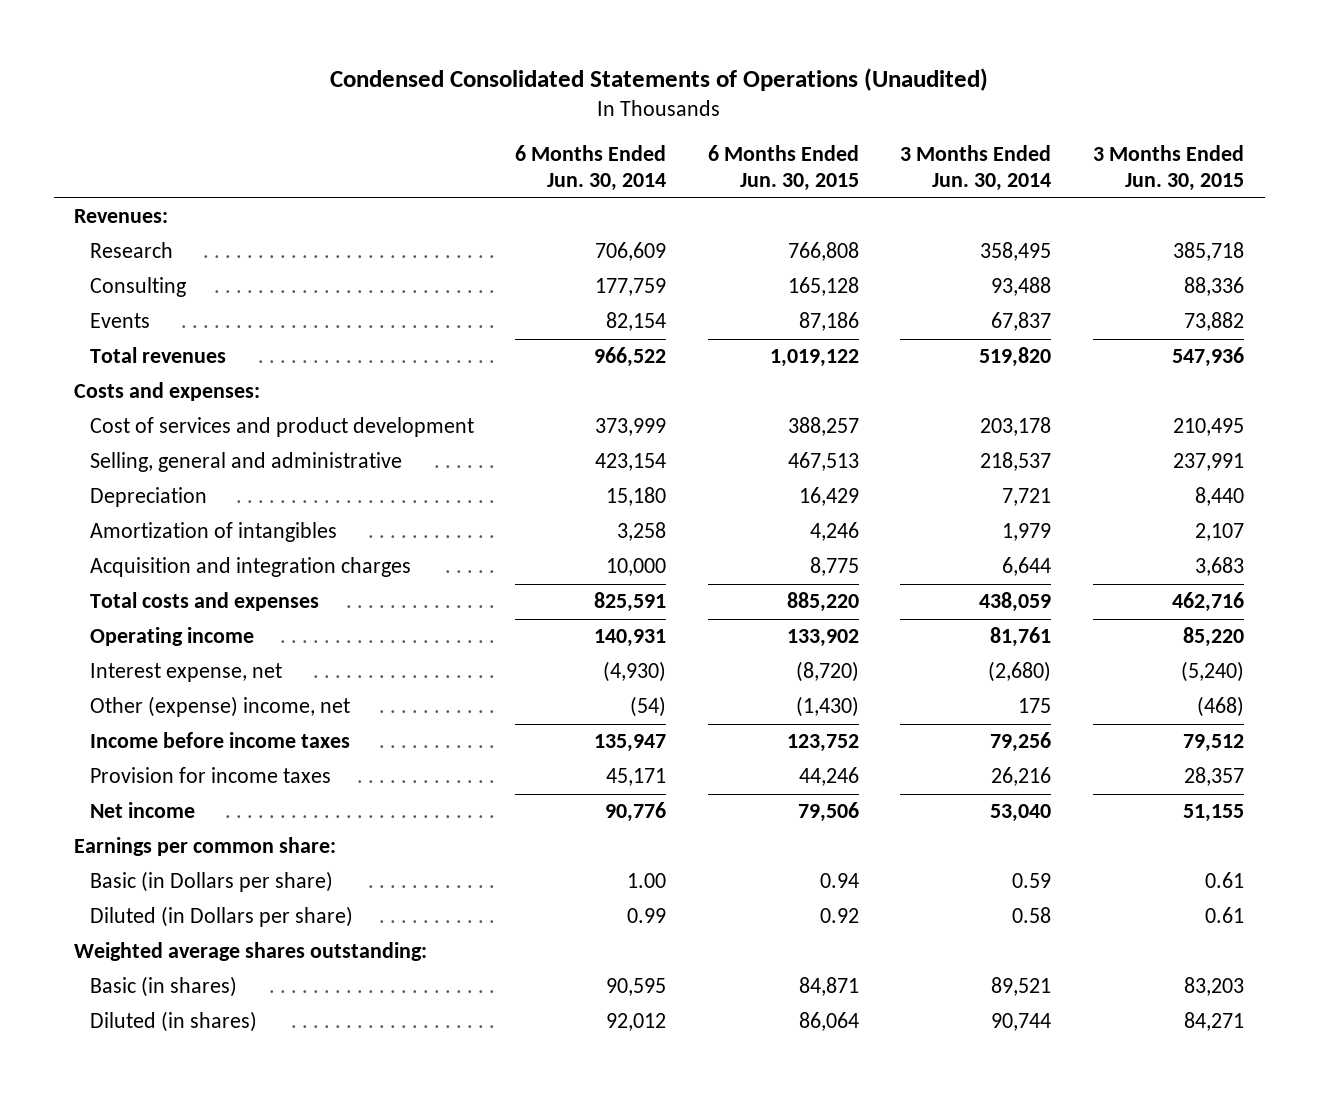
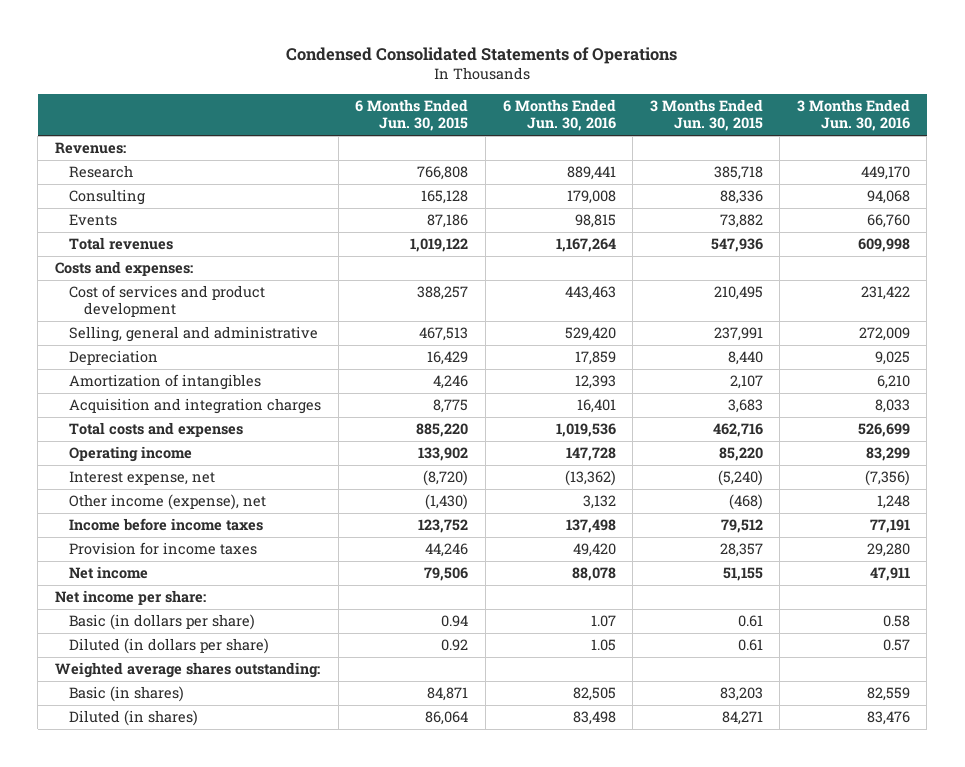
[330,67,989,91] Condensed Consolidated Statements of Operations (Unaudited) -> [286,46,678,64] Condensed Consolidated Statements of Operations
[515,145,667,192] 6 Months Ended Jun. 30, 2014 -> none
[900,145,1052,192] 3 Months Ended Jun. 30, 2014 -> none
none -> [502,99,616,132] 6 Months Ended Jun. 30, 2016
none -> [796,99,910,132] 3 Months Ended Jun. 30, 2016
[89,696,350,718] Other (expense) income, net -> [69,494,267,511] Other income (expense), net
[74,837,337,857] Earnings per common share: -> [54,590,206,606] Net income per share:
[89,871,333,893] Basic (in Dollars per share) -> [69,614,256,631] Basic (in dollars per share)
[89,906,353,928] Diluted (in Dollars per share) -> [69,638,270,655] Diluted (in dollars per share)

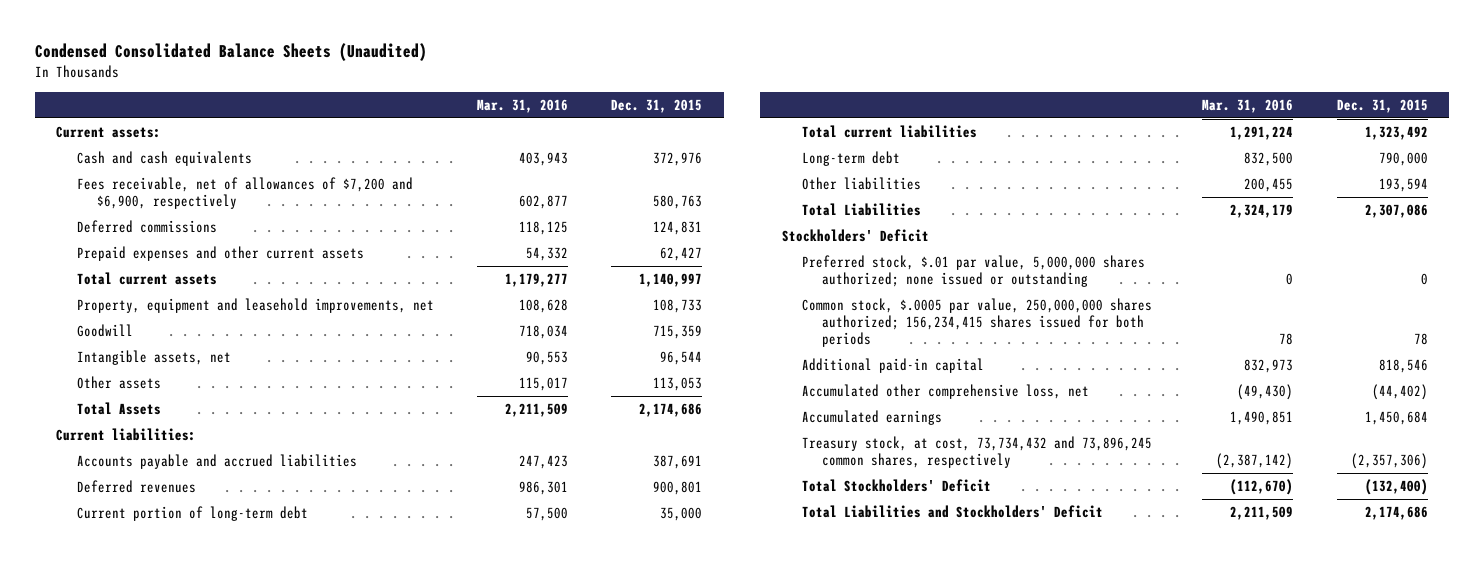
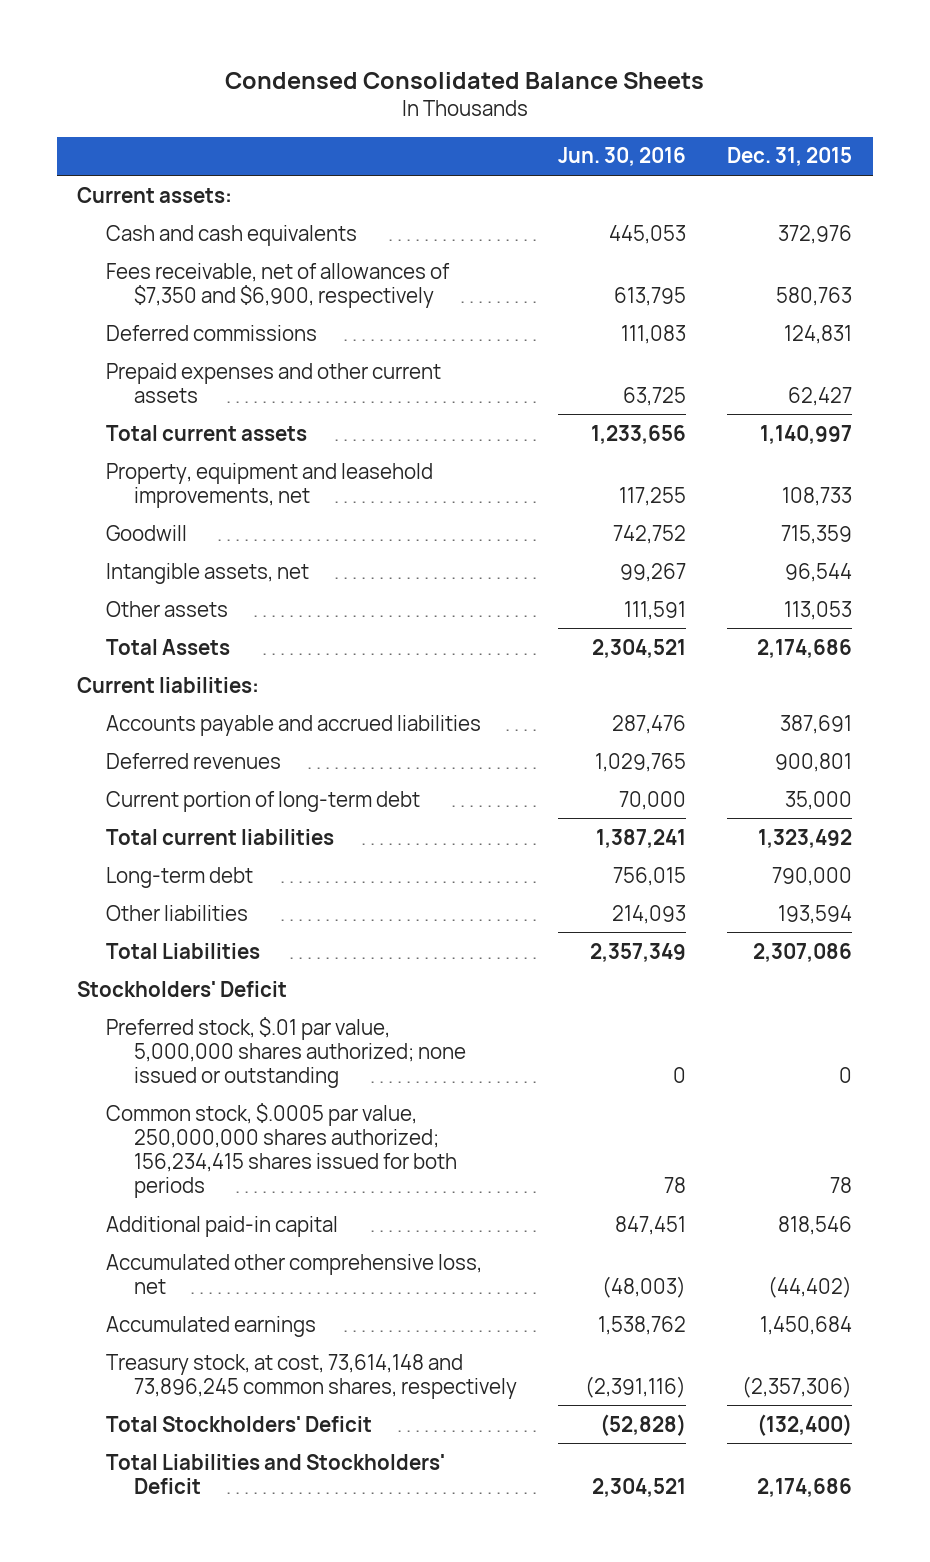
[34,43,427,62] Condensed Consolidated Balance Sheets (Unaudited) -> [224,71,704,89] Condensed Consolidated Balance Sheets
[476,98,568,113] Mar. 31, 2016 -> none
none -> [557,147,686,167] Jun. 30, 2016
[76,177,413,209] Fees receivable, net of allowances of $7,200 and $6,900, respectively -> [105,262,450,308] Fees receivable, net of allowances of $7,350 and $6,900, respectively
[802,436,1153,468] Treasury stock, at cost, 73,734,432 and 73,896,245 common shares, respectively -> [105,1353,517,1399] Treasury stock, at cost, 73,614,148 and 73,896,245 common shares, respectively

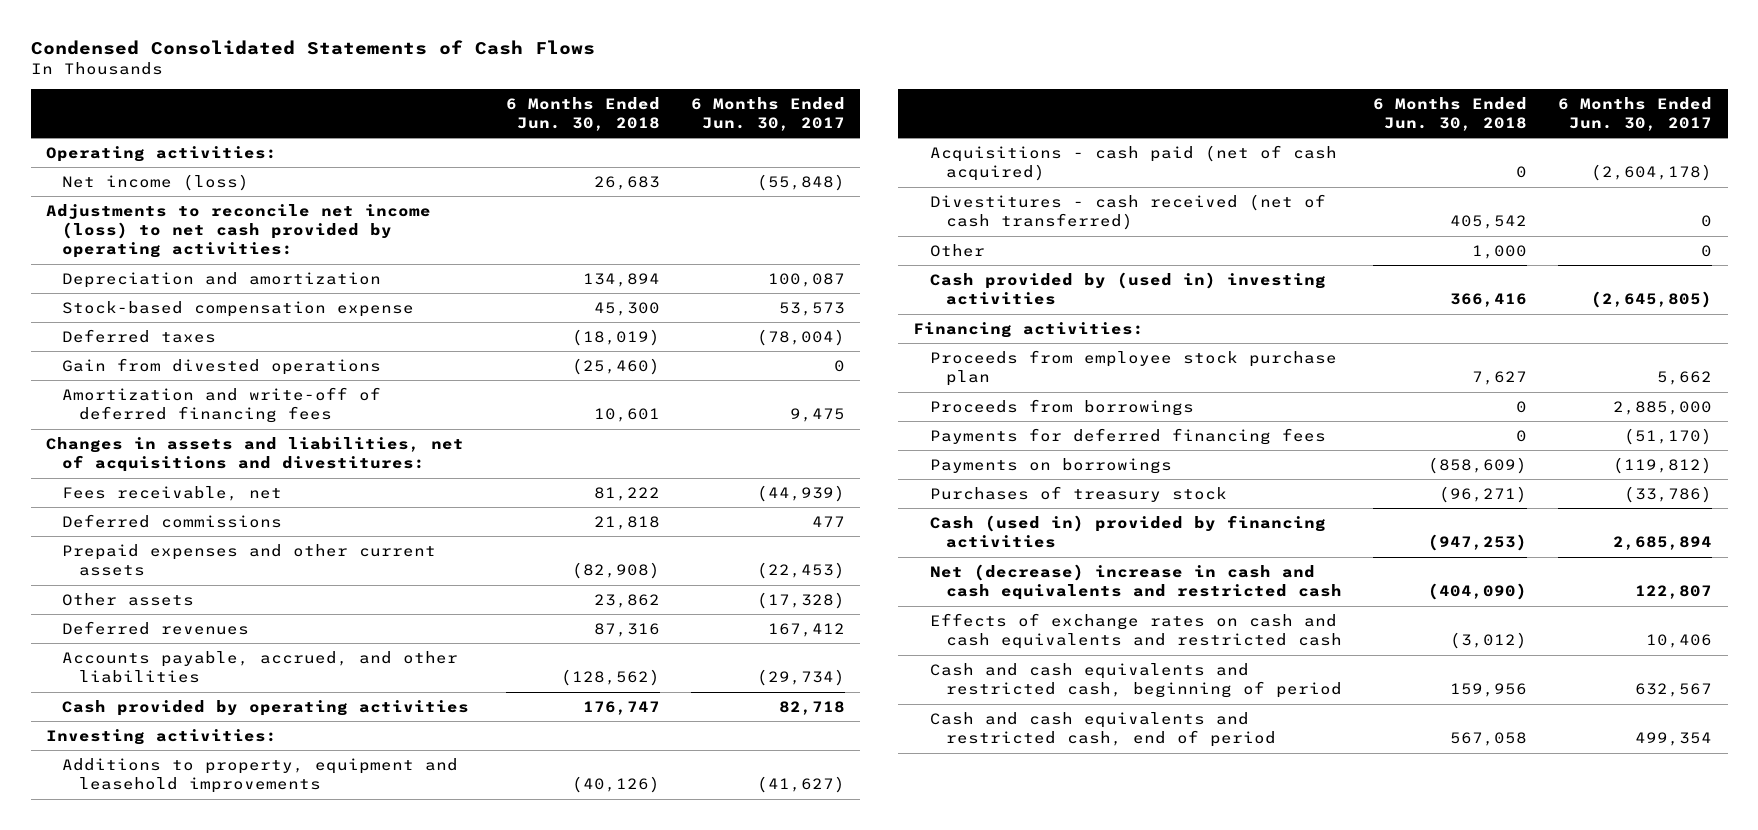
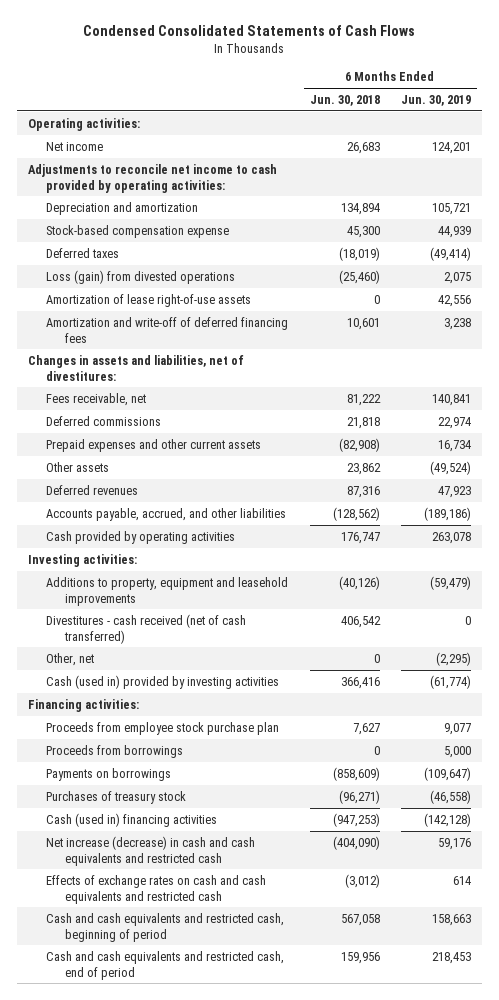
[690,96,845,131] 6 Months Ended Jun. 30, 2017 -> none
none -> [401,94,472,106] Jun. 30, 2019
[62,173,250,191] Net income (loss) -> [46,141,104,151] Net income
[46,203,432,259] Adjustments to reconcile net income (loss) to net cash provided by operating activities: -> [27,163,277,193] Adjustments to reconcile net income to cash provided by operating activities:
[62,357,382,375] Gain from divested operations -> [46,269,236,284] Loss (gain) from divested operations
none -> [46,293,252,307] Amortization of lease right-of-use assets
[46,436,465,473] Changes in assets and liabilities, net of acquisitions and divestitures: -> [27,354,244,381] Changes in assets and liabilities, net of divestitures:
[929,144,1337,182] Acquisitions - cash paid (net of cash acquired) -> none
[1449,215,1527,230] 405,542 -> [340,615,381,628] 406,542
[929,243,985,257] Other -> [46,652,95,666] Other, net
[1471,244,1527,259] 1,000 -> [373,653,380,663] 0
[929,271,1326,306] Cash provided by (used in) investing activities -> [46,674,280,689] Cash (used in) provided by investing activities
[929,427,1326,445] Payments for deferred financing fees -> none
[929,514,1326,549] Cash (used in) provided by financing activities -> [46,812,218,827] Cash (used in) financing activities
[929,563,1342,601] Net (decrease) increase in cash and cash equivalents and restricted cash -> [46,835,256,866] Net increase (decrease) in cash and cash equivalents and restricted cash
[1449,683,1527,698] 159,956 -> [340,913,380,926] 567,058
[1449,732,1527,747] 567,058 -> [340,951,380,964] 159,956

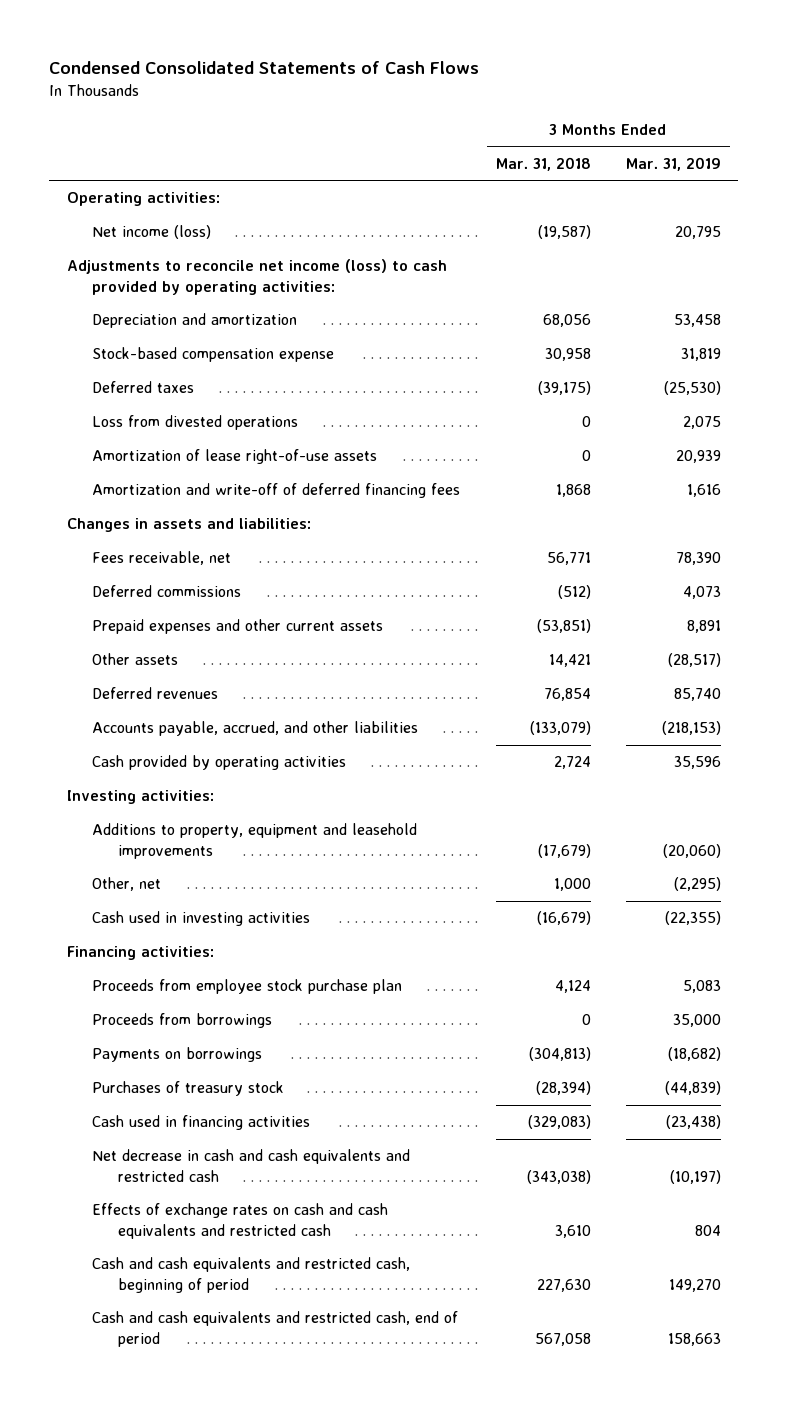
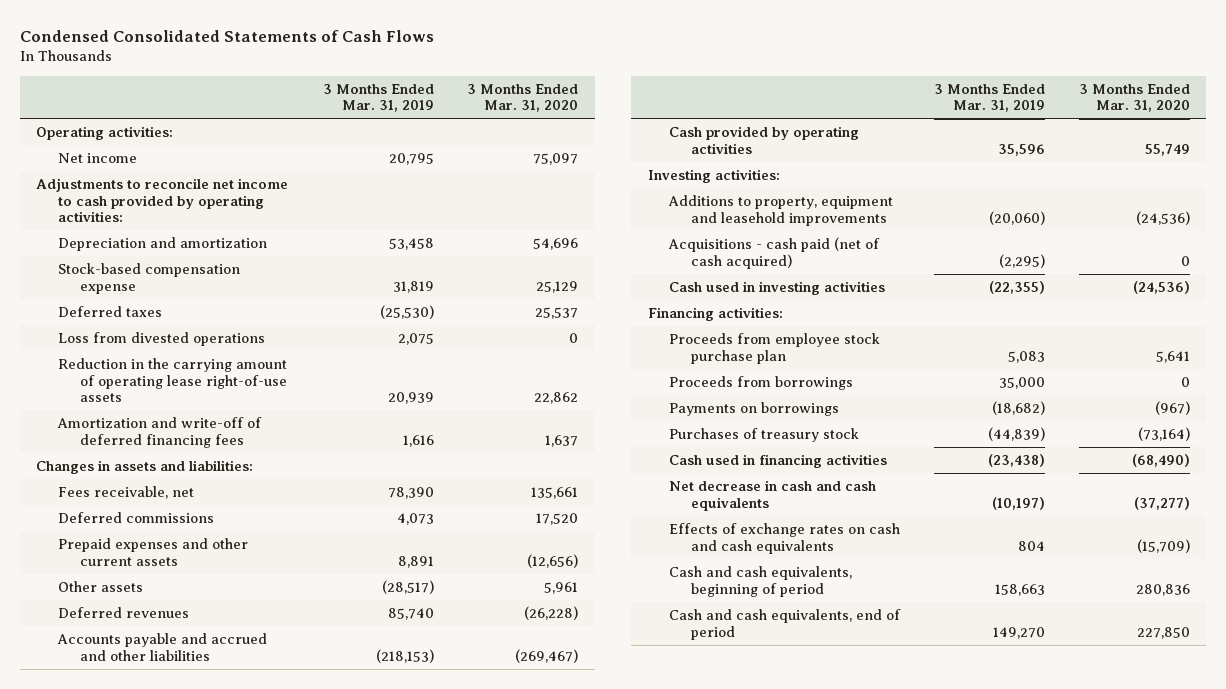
[495,156,591,171] Mar. 31, 2018 -> none
none -> [467,83,579,113] 3 Months Ended Mar. 31, 2020
[92,225,212,240] Net income (loss) -> [58,152,138,163] Net income
[66,259,447,296] Adjustments to reconcile net income (loss) to cash provided by operating activities: -> [36,177,289,223] Adjustments to reconcile net income to cash provided by operating activities:
[92,449,378,465] Amortization of lease right-of-use assets -> [58,357,288,403] Reduction in the carrying amount of operating lease right-of-use assets
[92,721,419,737] Accounts payable, accrued, and other liabilities -> [57,632,268,661] Accounts payable and accrued and other liabilities
[92,877,162,892] Other, net -> [668,236,881,269] Acquisitions - cash paid (net of cash acquired)
[92,1149,411,1183] Net decrease in cash and cash equivalents and restricted cash -> [669,479,877,511] Net decrease in cash and cash equivalents
[92,1203,389,1240] Effects of exchange rates on cash and cash equivalents and restricted cash -> [669,522,901,554] Effects of exchange rates on cash and cash equivalents
[92,1257,411,1294] Cash and cash equivalents and restricted cash, beginning of period -> [669,565,853,597] Cash and cash equivalents, beginning of period
[668,1279,721,1293] 149,270 -> [994,583,1045,596] 158,663
[92,1311,459,1348] Cash and cash equivalents and restricted cash, end of period -> [669,608,902,640] Cash and cash equivalents, end of period
[667,1333,721,1347] 158,663 -> [992,626,1045,639] 149,270

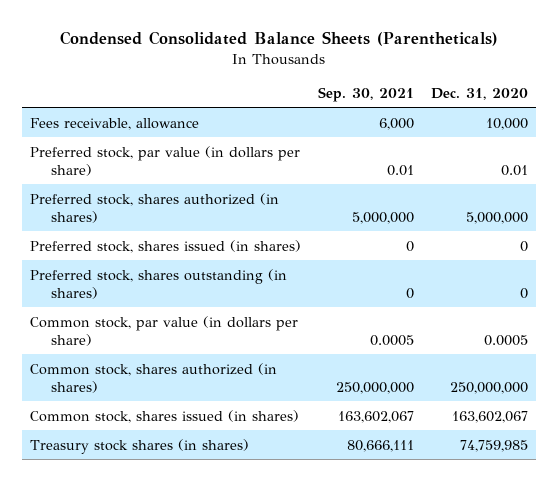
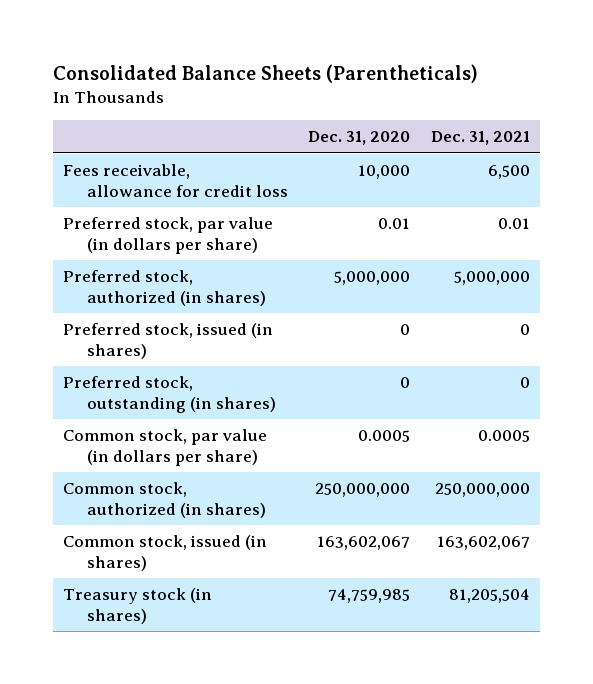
[60,31,499,47] Condensed Consolidated Balance Sheets (Parentheticals) -> [53,63,479,83] Consolidated Balance Sheets (Parentheticals)
[318,86,415,102] Sep. 30, 2021 -> none
none -> [430,131,530,146] Dec. 31, 2021
[30,117,200,130] Fees receivable, allowance -> [63,164,289,197] Fees receivable, allowance for credit loss
[30,192,280,223] Preferred stock, shares authorized (in shares) -> [63,270,267,306] Preferred stock, authorized (in shares)
[30,239,302,253] Preferred stock, shares issued (in shares) -> [63,323,274,359] Preferred stock, issued (in shares)
[30,268,288,299] Preferred stock, shares outstanding (in shares) -> [63,376,277,413] Preferred stock, outstanding (in shares)
[30,362,278,393] Common stock, shares authorized (in shares) -> [63,482,267,518] Common stock, authorized (in shares)
[30,409,300,423] Common stock, shares issued (in shares) -> [63,535,268,571] Common stock, issued (in shares)
[30,438,250,454] Treasury stock shares (in shares) -> [63,588,213,624] Treasury stock (in shares)

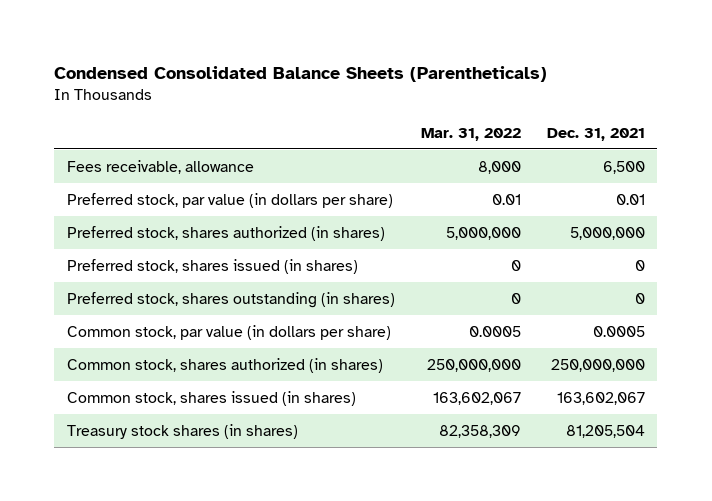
[53,63,479,83] Consolidated Balance Sheets (Parentheticals) -> [54,65,548,82] Condensed Consolidated Balance Sheets (Parentheticals)
[308,131,411,146] Dec. 31, 2020 -> none
none -> [420,127,521,141] Mar. 31, 2022
[63,164,289,197] Fees receivable, allowance for credit loss -> [67,159,255,174] Fees receivable, allowance
[63,270,267,306] Preferred stock, authorized (in shares) -> [67,225,386,241] Preferred stock, shares authorized (in shares)
[63,323,274,359] Preferred stock, issued (in shares) -> [67,258,359,274] Preferred stock, shares issued (in shares)
[63,376,277,413] Preferred stock, outstanding (in shares) -> [67,291,396,308] Preferred stock, shares outstanding (in shares)
[63,482,267,518] Common stock, authorized (in shares) -> [67,357,384,373] Common stock, shares authorized (in shares)
[63,535,268,571] Common stock, issued (in shares) -> [67,390,357,406] Common stock, shares issued (in shares)
[63,588,213,624] Treasury stock (in shares) -> [67,423,299,439] Treasury stock shares (in shares)

